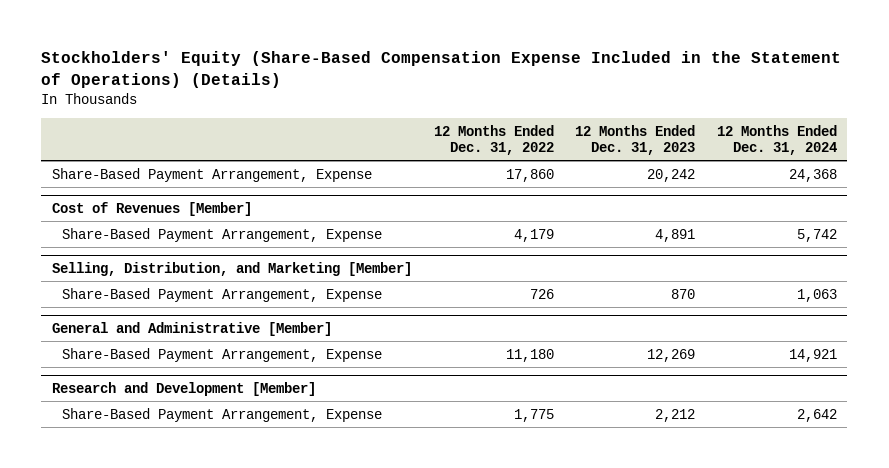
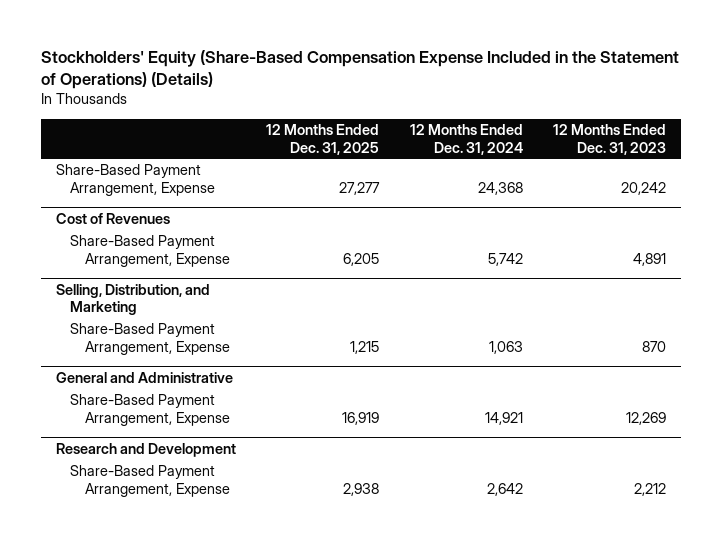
[433,124,554,155] 12 Months Ended Dec. 31, 2022 -> none
none -> [266,124,380,155] 12 Months Ended Dec. 31, 2025
[52,201,253,216] Cost of Revenues [Member] -> [55,213,170,225] Cost of Revenues
[52,261,413,276] Selling, Distribution, and Marketing [Member] -> [55,284,210,316] Selling, Distribution, and Marketing
[52,321,333,336] General and Administrative [Member] -> [55,372,233,384] General and Administrative
[52,381,317,396] Research and Development [Member] -> [55,443,236,458] Research and Development

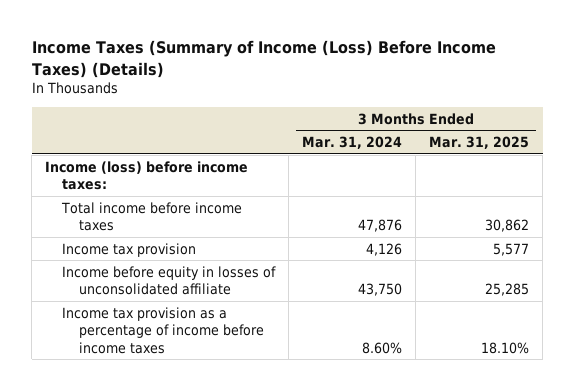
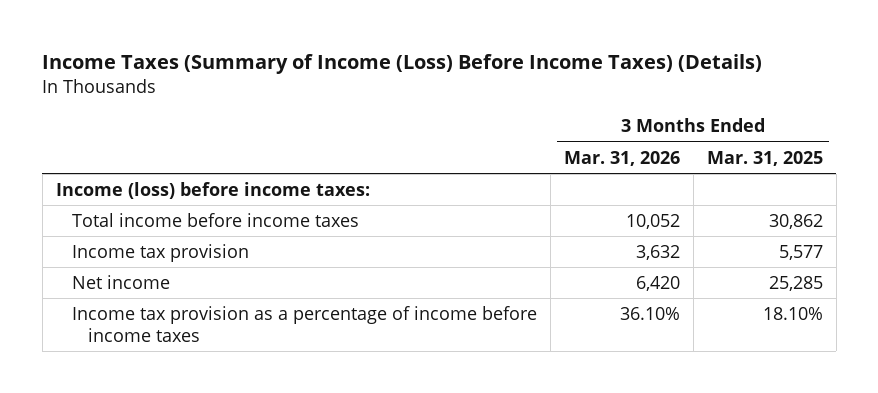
[302,135,403,149] Mar. 31, 2024 -> none
none -> [563,150,680,166] Mar. 31, 2026
[62,265,277,296] Income before equity in losses of unconsolidated affiliate -> [71,274,170,289] Net income

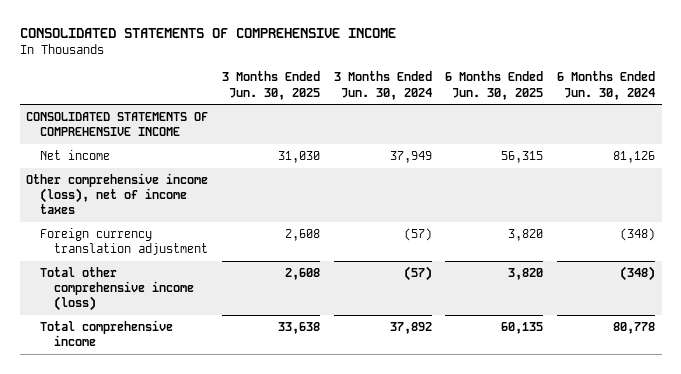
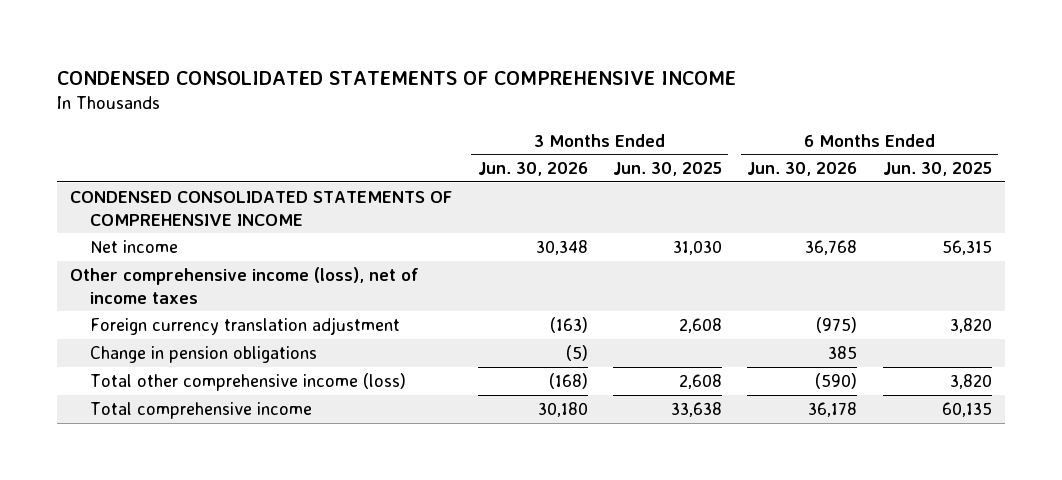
[19,27,396,38] CONSOLIDATED STATEMENTS OF COMPREHENSIVE INCOME -> [57,71,737,86] CONDENSED CONSOLIDATED STATEMENTS OF COMPREHENSIVE INCOME
[333,71,432,100] 3 Months Ended Jun. 30, 2024 -> none
[557,71,656,100] 6 Months Ended Jun. 30, 2024 -> none
none -> [477,162,588,177] Jun. 30, 2026
none -> [747,162,858,177] Jun. 30, 2026
[26,111,209,137] CONSOLIDATED STATEMENTS OF COMPREHENSIVE INCOME -> [70,190,453,226] CONDENSED CONSOLIDATED STATEMENTS OF COMPREHENSIVE INCOME
none -> [89,345,317,363] Change in pension obligations

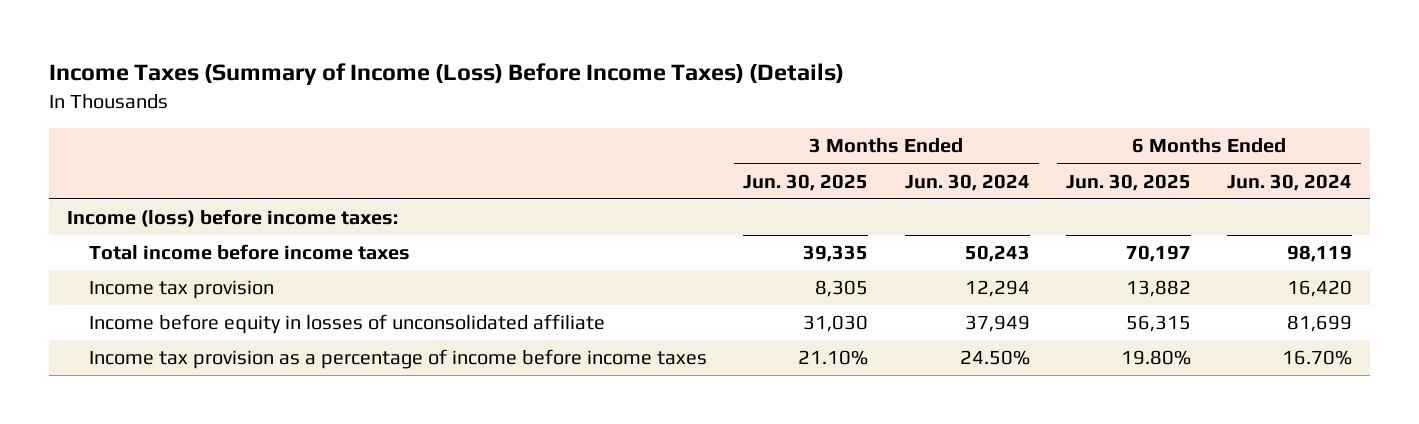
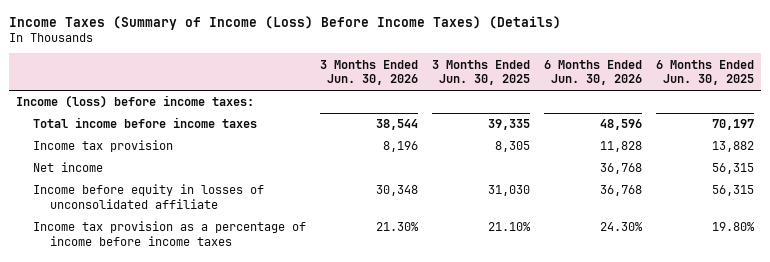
[904,173,1030,191] Jun. 30, 2024 -> none
[1227,173,1353,191] Jun. 30, 2024 -> none
none -> [320,59,419,85] 3 Months Ended Jun. 30, 2026
none -> [543,59,642,85] 6 Months Ended Jun. 30, 2026
none -> [33,162,104,173] Net income

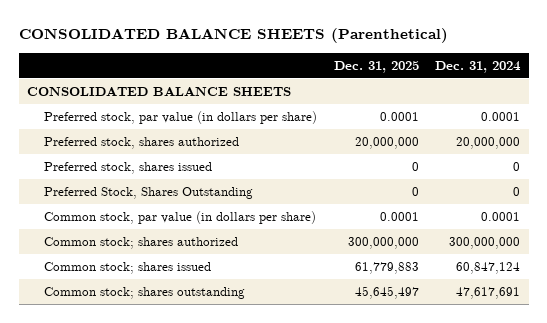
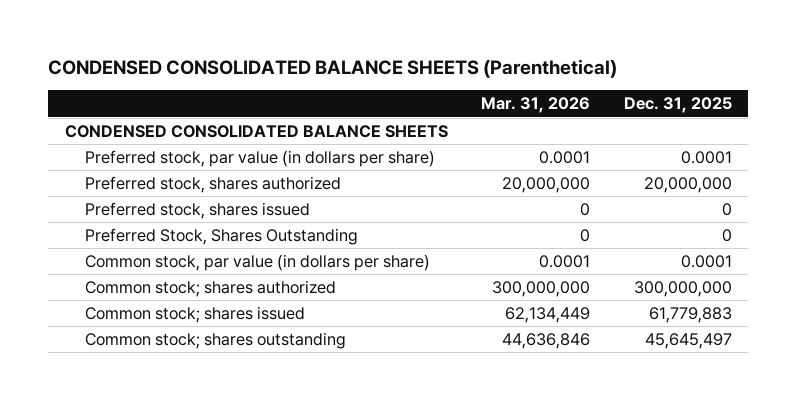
[18,28,448,44] CONSOLIDATED BALANCE SHEETS (Parenthetical) -> [48,58,618,78] CONDENSED CONSOLIDATED BALANCE SHEETS (Parenthetical)
[435,60,522,73] Dec. 31, 2024 -> none
none -> [481,97,591,114] Mar. 31, 2026
[27,87,292,97] CONSOLIDATED BALANCE SHEETS -> [64,125,448,139] CONDENSED CONSOLIDATED BALANCE SHEETS

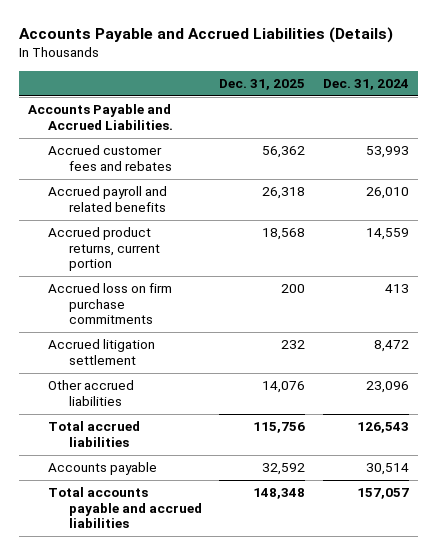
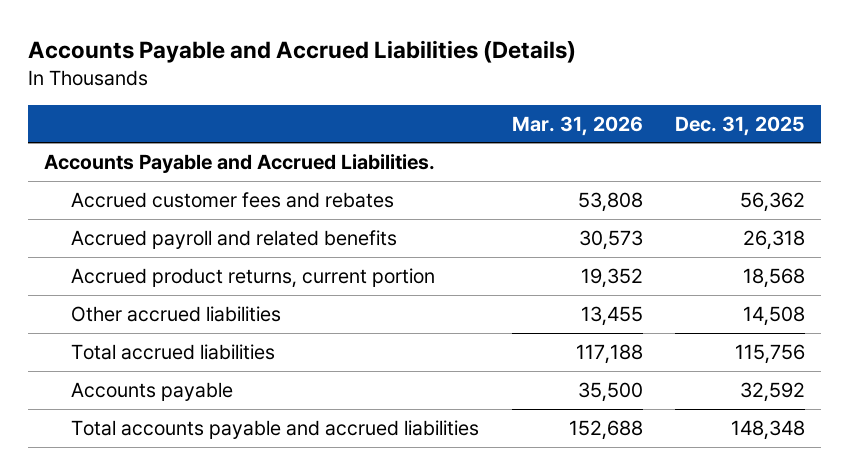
[322,79,409,91] Dec. 31, 2024 -> none
none -> [511,115,643,136] Mar. 31, 2026
[48,283,173,325] Accrued loss on firm purchase commitments -> none
[48,339,156,365] Accrued litigation settlement -> none
[262,381,306,394] 14,076 -> [743,305,806,326] 14,508

